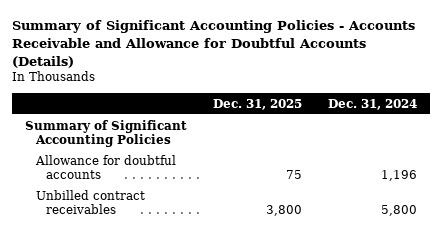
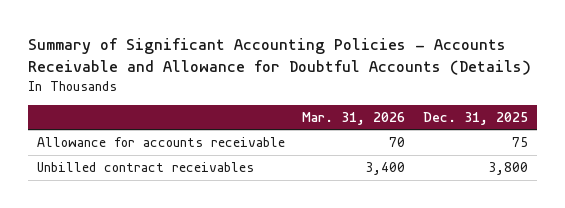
[328,98,418,110] Dec. 31, 2024 -> none
none -> [302,111,406,125] Mar. 31, 2026
[25,119,188,148] Summary of Significant Accounting Policies -> none
[34,154,176,180] Allowance for doubtful accounts -> [37,137,286,148] Allowance for accounts receivable

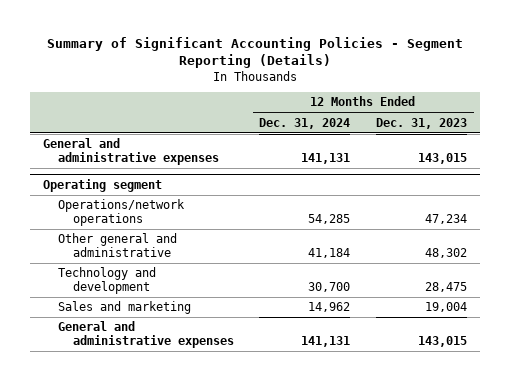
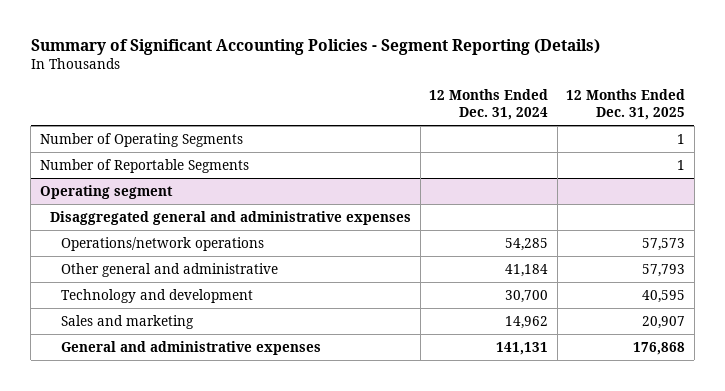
[376,117,468,129] Dec. 31, 2023 -> none
none -> [566,89,686,120] 12 Months Ended Dec. 31, 2025
[43,138,220,165] General and administrative expenses -> none
none -> [39,132,243,147] Number of Operating Segments
none -> [39,158,249,173] Number of Reportable Segments
none -> [50,210,412,225] Disaggregated general and administrative expenses

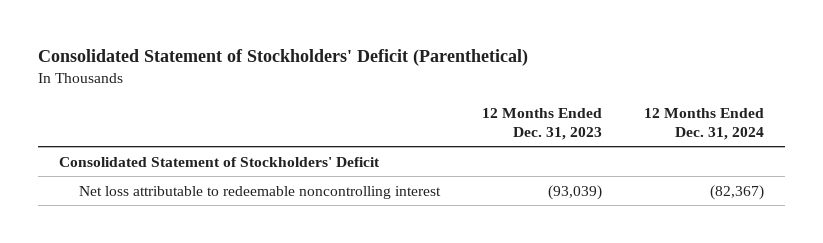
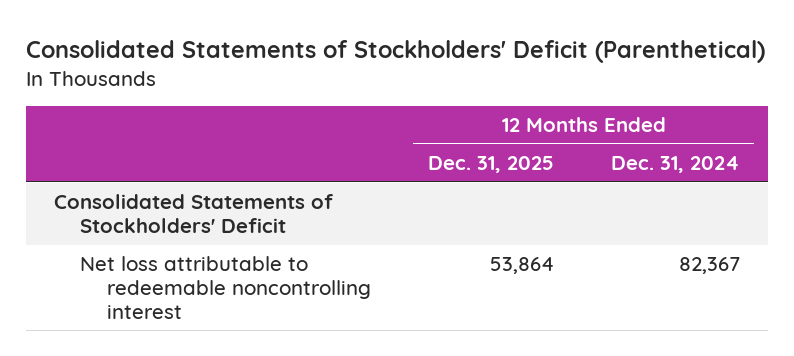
[37,49,528,67] Consolidated Statement of Stockholders' Deficit (Parenthetical) -> [25,39,765,63] Consolidated Statements of Stockholders' Deficit (Parenthetical)
[481,108,602,140] 12 Months Ended Dec. 31, 2023 -> none
none -> [427,156,554,174] Dec. 31, 2025
[58,156,380,167] Consolidated Statement of Stockholders' Deficit -> [54,194,334,234] Consolidated Statements of Stockholders' Deficit
[709,184,764,200] (82,367) -> [678,257,740,275] 82,367

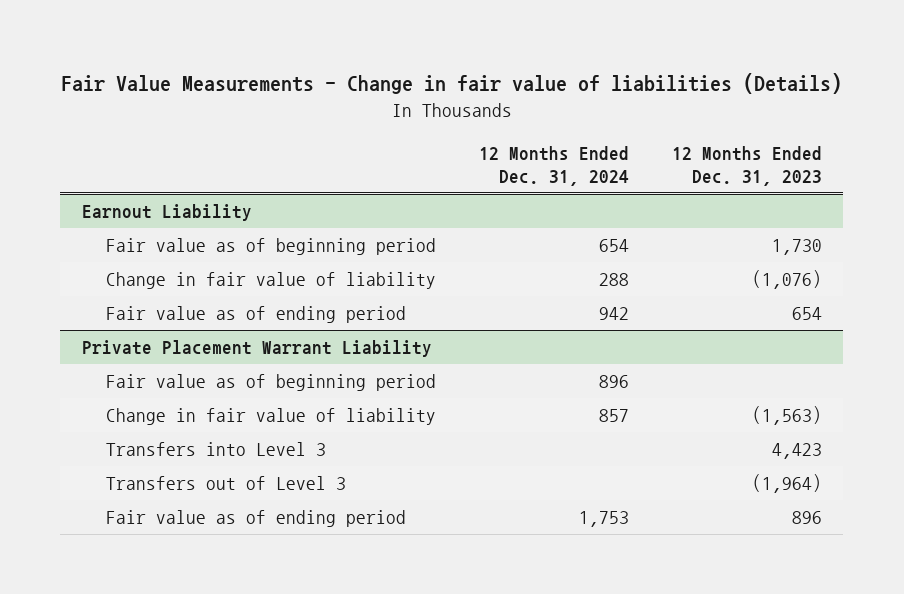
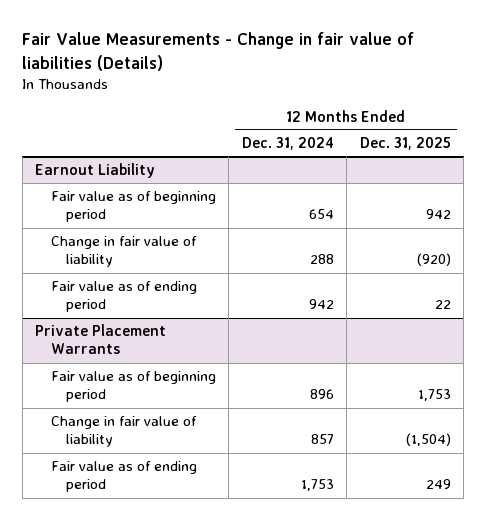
[671,145,822,186] 12 Months Ended Dec. 31, 2023 -> none
none -> [359,137,451,151] Dec. 31, 2025
[81,340,432,358] Private Placement Warrant Liability -> [35,324,167,355] Private Placement Warrants
[105,442,326,457] Transfers into Level 3 -> none
[105,476,346,491] Transfers out of Level 3 -> none

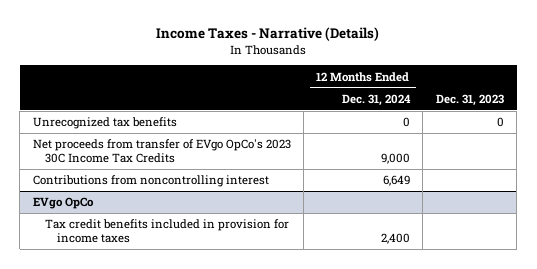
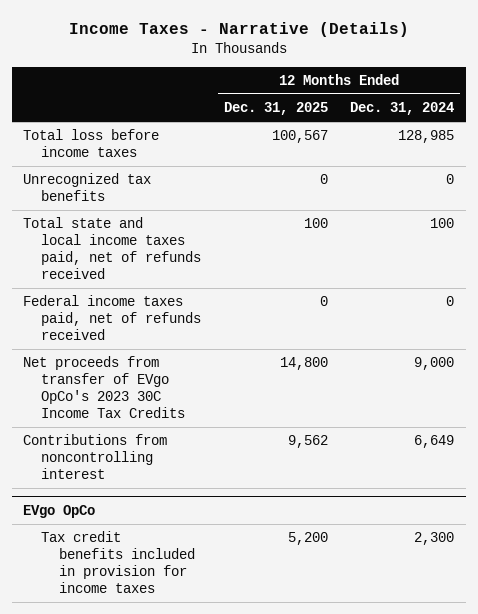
[435,93,504,106] Dec. 31, 2023 -> none
none -> [223,102,328,116] Dec. 31, 2025
none -> [23,129,160,158] Total loss before income taxes
none -> [23,217,202,279] Total state and local income taxes paid, net of refunds received
none -> [23,295,202,341] Federal income taxes paid, net of refunds received
[380,232,410,244] 2,400 -> [414,532,455,546] 2,300

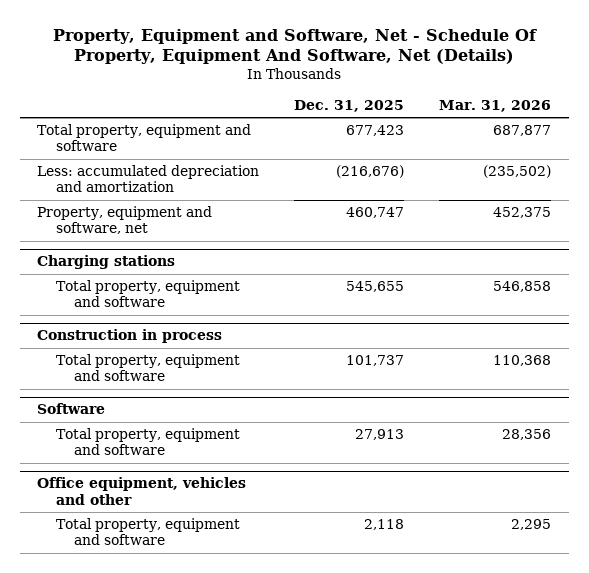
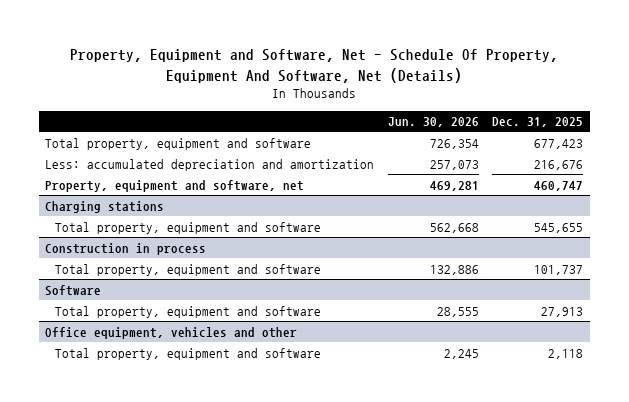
[439,99,552,112] Mar. 31, 2026 -> none
none -> [387,117,479,128] Jun. 30, 2026
[336,165,405,179] (216,676) -> [534,159,584,170] 216,676

